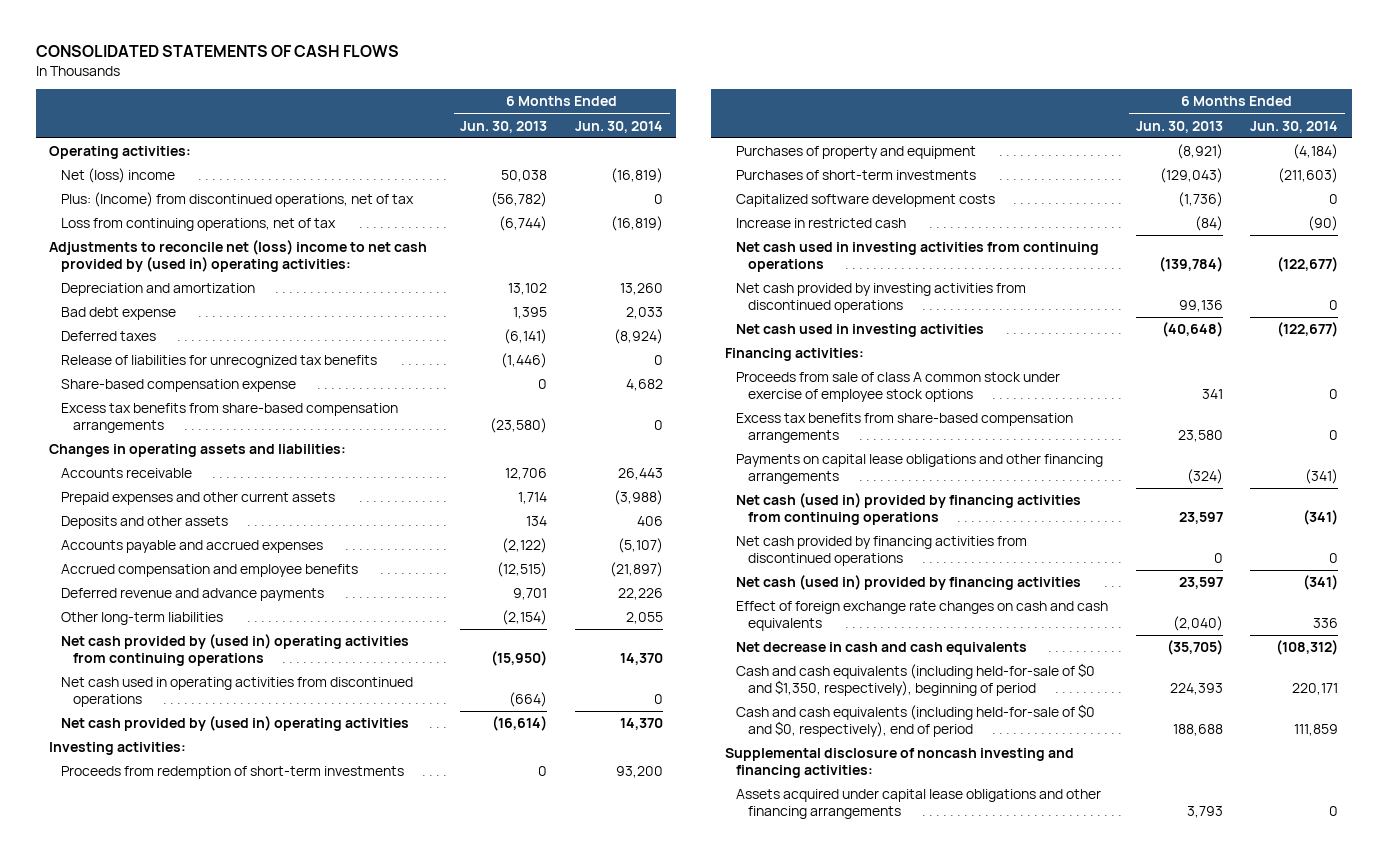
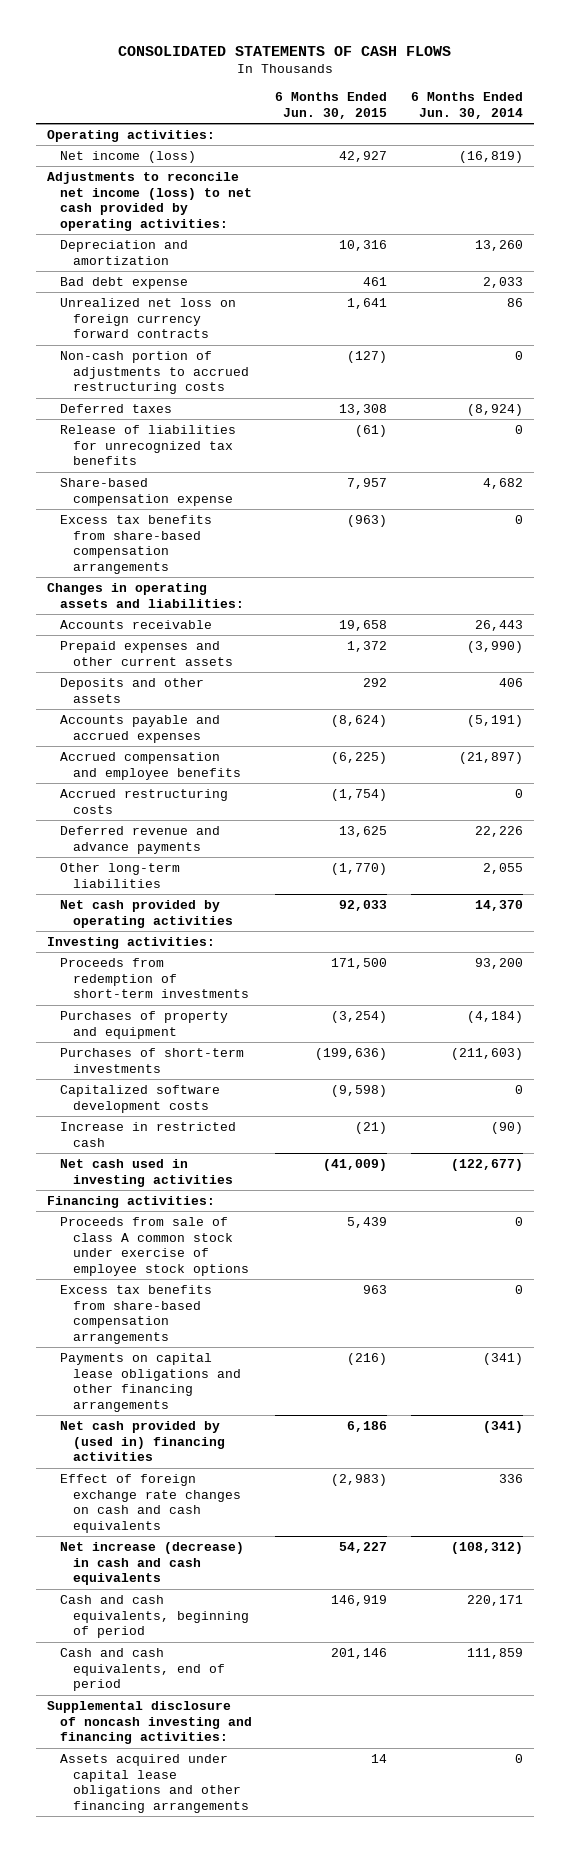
[460,120,548,133] Jun. 30, 2013 -> none
none -> [275,92,388,120] 6 Months Ended Jun. 30, 2015
[61,192,415,208] Plus: (Income) from discontinued operations, net of tax -> none
[61,218,337,232] Loss from continuing operations, net of tax -> none
[61,168,176,184] Net (loss) income -> [60,150,197,163] Net income (loss)
[49,240,428,272] Adjustments to reconcile net (loss) income to net cash provided by (used in) operating activities: -> [47,171,253,232] Adjustments to reconcile net income (loss) to net cash provided by operating activities:
none -> [60,297,237,339] Unrealized net loss on foreign currency forward contracts
none -> [60,350,250,395] Non-cash portion of adjustments to accrued restructuring costs
[613,490,663,506] (3,988) -> [466,640,523,653] (3,990)
[617,538,663,554] (5,107) -> [466,714,523,727] (5,191)
none -> [60,788,229,814] Accrued restructuring costs
[61,677,414,707] Net cash used in operating activities from discontinued operations -> none
[61,716,410,732] Net cash provided by (used in) operating activities -> none
[61,634,410,666] Net cash provided by (used in) operating activities from continuing operations -> [60,899,234,928] Net cash provided by operating activities
[736,242,1100,272] Net cash used in investing activities from continuing operations -> none
[736,283,1027,313] Net cash provided by investing activities from discontinued operations -> none
[736,536,1028,566] Net cash provided by financing activities from discontinued operations -> none
[736,575,1082,591] Net cash (used in) provided by financing activities -> none
[736,493,1082,525] Net cash (used in) provided by financing activities from continuing operations -> [60,1420,226,1462] Net cash provided by (used in) financing activities
[736,642,1028,656] Net decrease in cash and cash equivalents -> [60,1541,245,1586] Net increase (decrease) in cash and cash equivalents
[736,663,1096,696] Cash and cash equivalents (including held-for-sale of $0 and $1,350, respectively), beginning of period -> [60,1594,250,1639] Cash and cash equivalents, beginning of period
[736,704,1096,737] Cash and cash equivalents (including held-for-sale of $0 and $0, respectively), end of period -> [60,1647,226,1692] Cash and cash equivalents, end of period

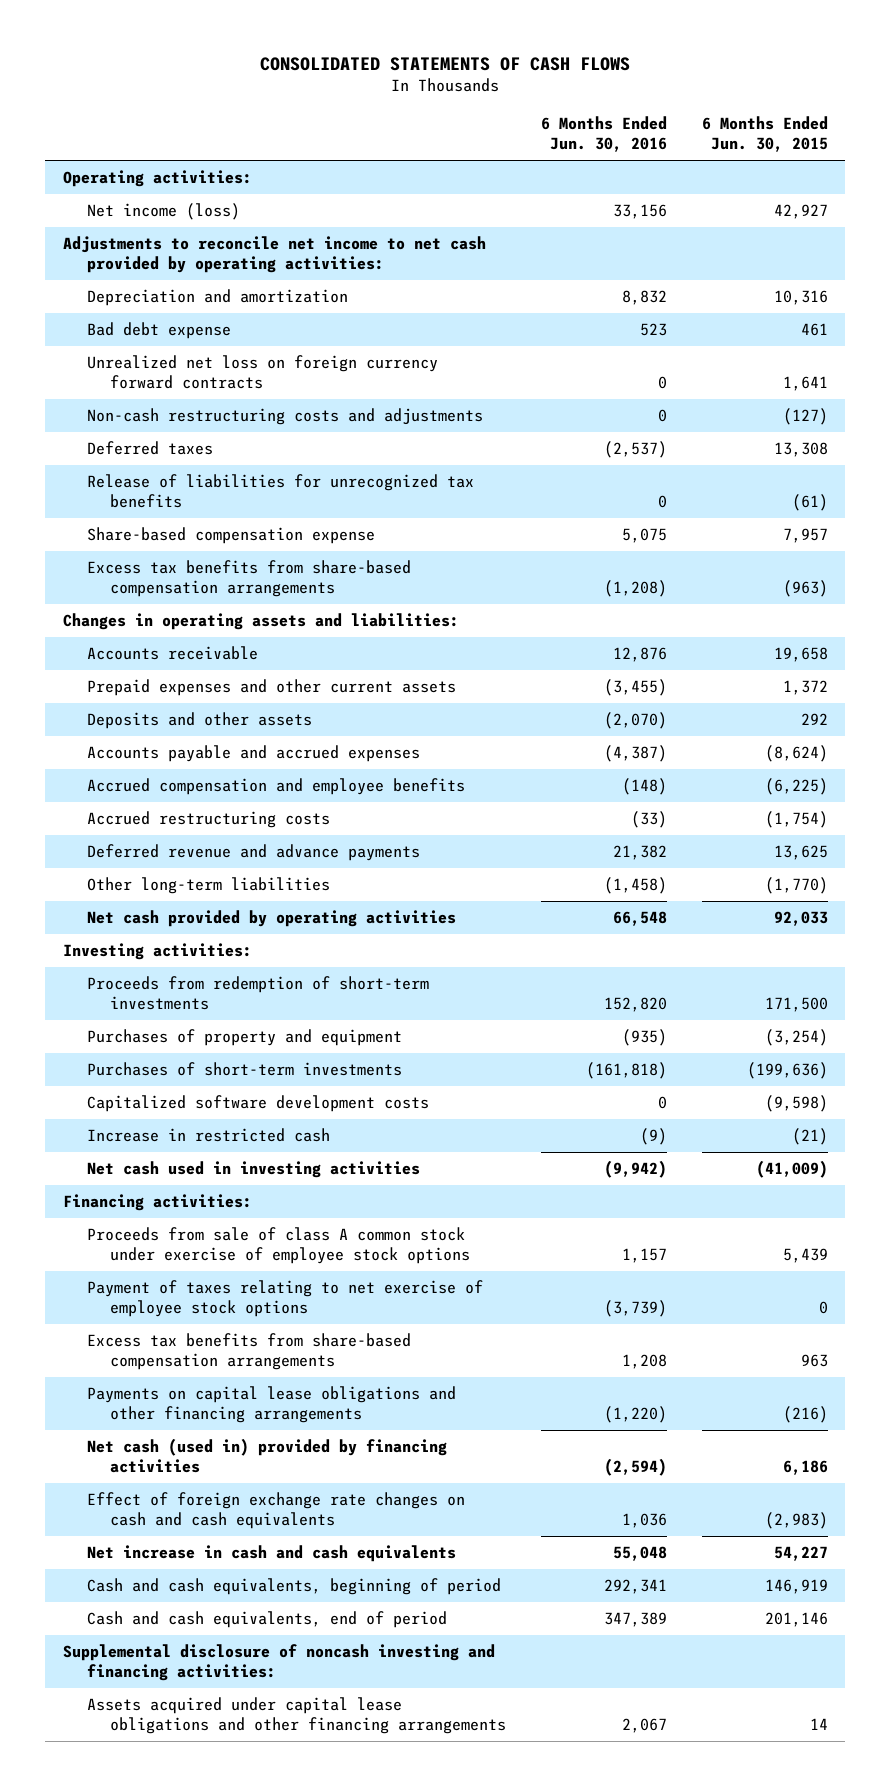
[410,92,523,120] 6 Months Ended Jun. 30, 2014 -> none
none -> [541,116,668,153] 6 Months Ended Jun. 30, 2016
[47,171,253,232] Adjustments to reconcile net income (loss) to net cash provided by operating activities: -> [62,235,486,274] Adjustments to reconcile net income to net cash provided by operating activities:
[60,350,250,395] Non-cash portion of adjustments to accrued restructuring costs -> [86,407,483,425] Non-cash restructuring costs and adjustments
none -> [86,1279,483,1318] Payment of taxes relating to net exercise of employee stock options
[60,1420,226,1462] Net cash provided by (used in) financing activities -> [86,1437,447,1474] Net cash (used in) provided by financing activities
[60,1541,245,1586] Net increase (decrease) in cash and cash equivalents -> [86,1544,456,1562] Net increase in cash and cash equivalents

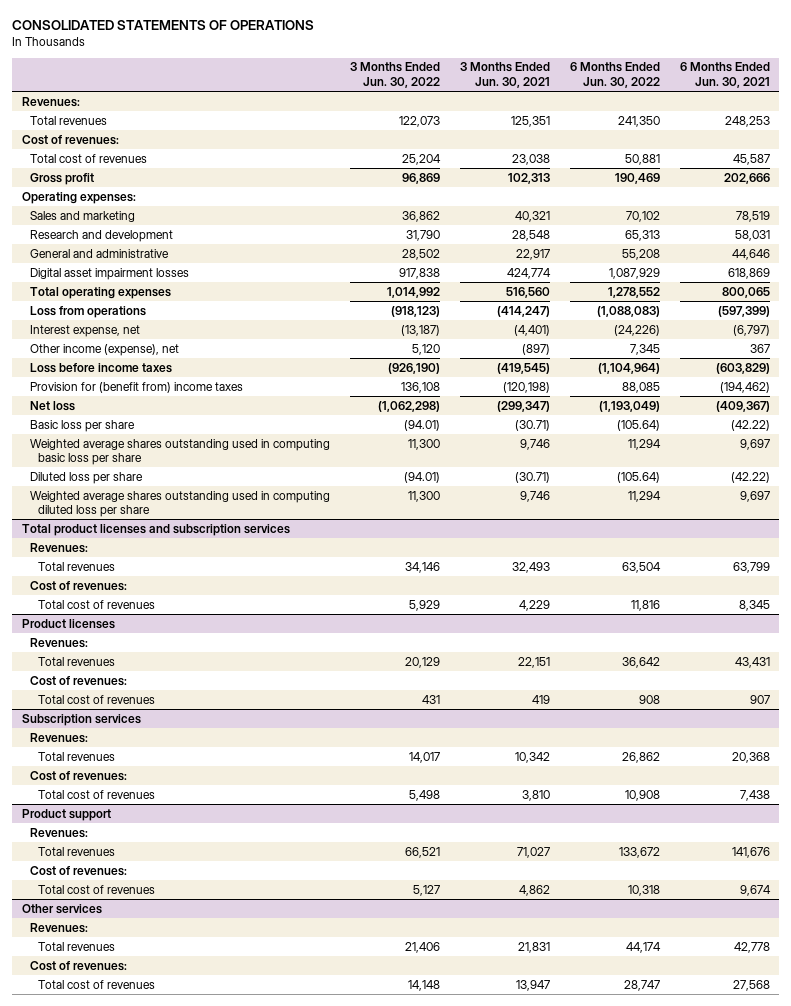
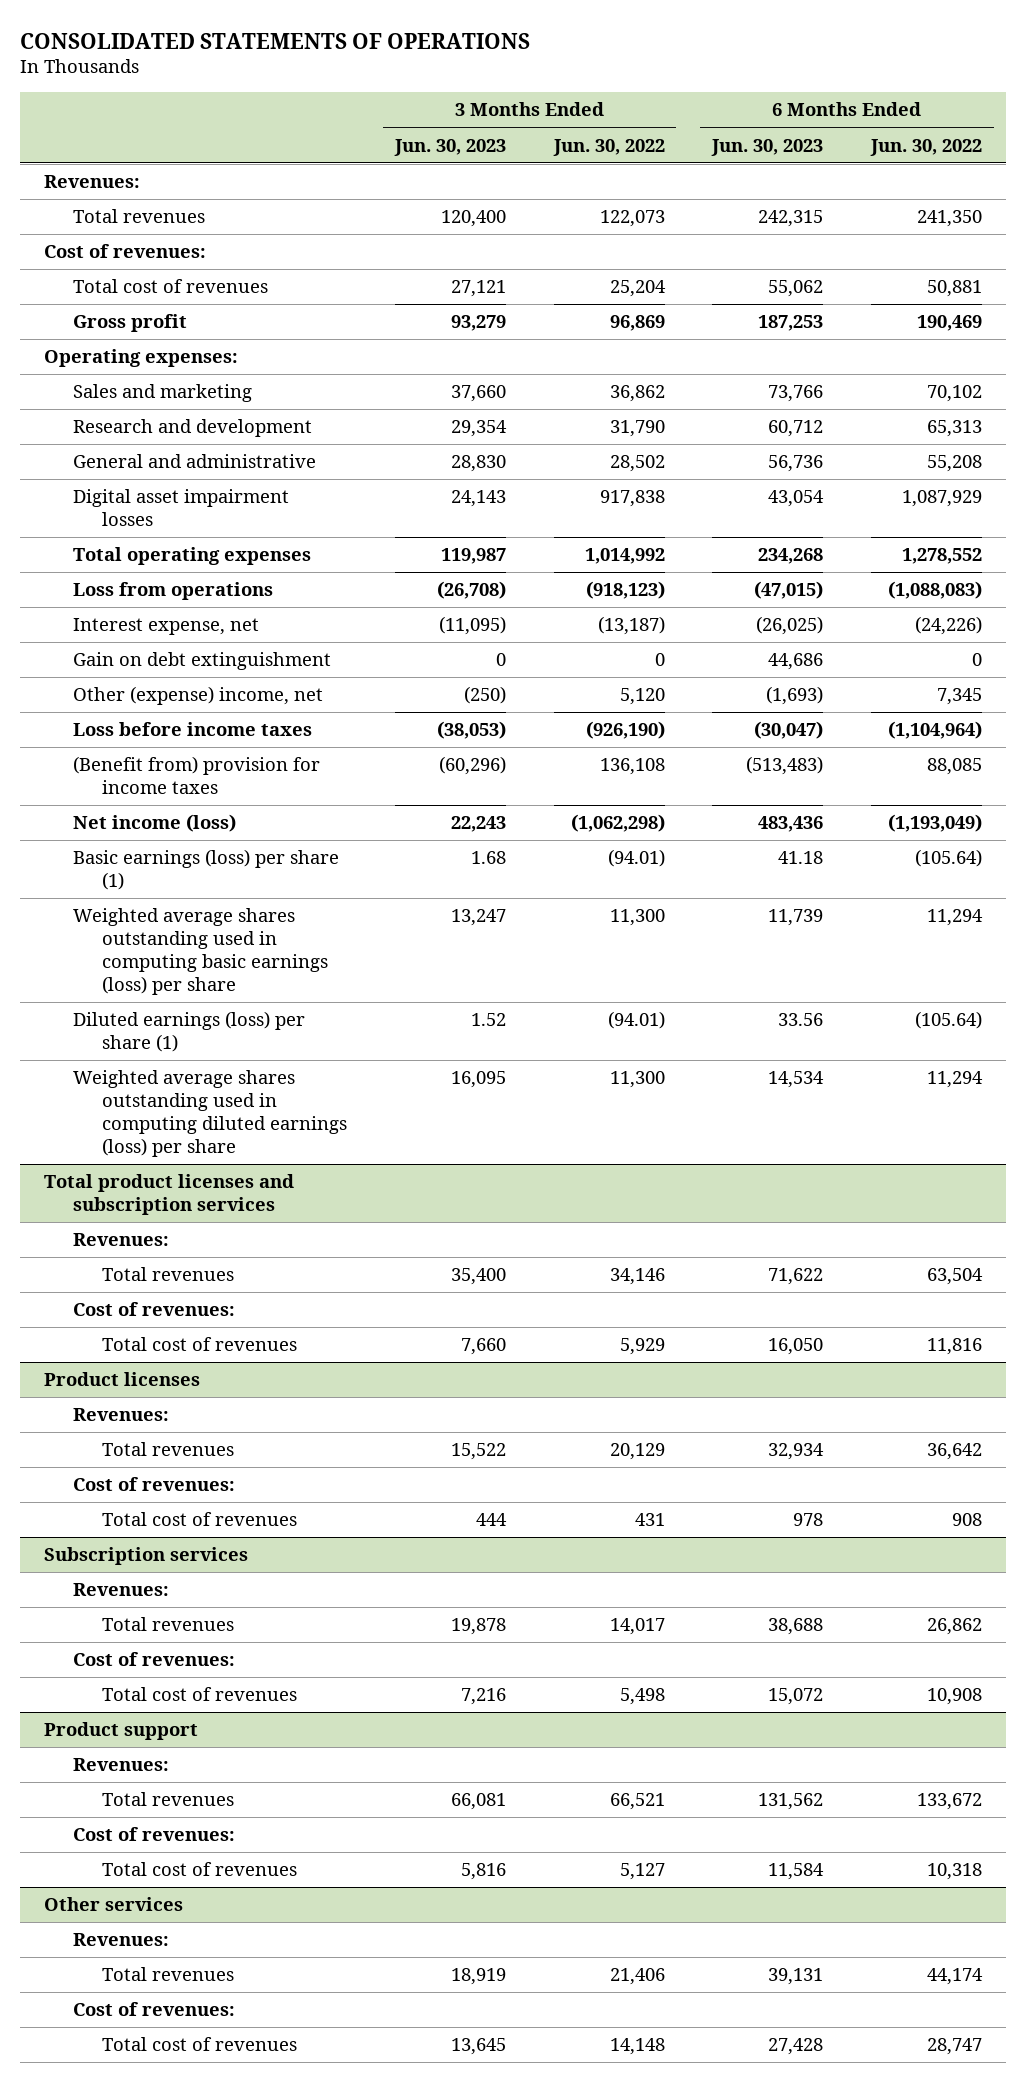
[459,62,550,89] 3 Months Ended Jun. 30, 2021 -> none
[679,62,770,89] 6 Months Ended Jun. 30, 2021 -> none
none -> [394,138,507,156] Jun. 30, 2023
none -> [711,138,824,156] Jun. 30, 2023
none -> [73,652,332,671] Gain on debt extinguishment
[29,343,179,356] Other income (expense), net -> [73,686,324,706] Other (expense) income, net
[29,381,243,393] Provision for (benefit from) income taxes -> [73,756,321,795] (Benefit from) provision for income taxes
[29,400,75,411] Net loss -> [73,814,237,833] Net income (loss)
[29,419,135,432] Basic loss per share -> [73,849,340,891] Basic earnings (loss) per share (1)
[29,438,330,466] Weighted average shares outstanding used in computing basic loss per share -> [73,908,329,995] Weighted average shares outstanding used in computing basic earnings (loss) per share
[29,471,143,484] Diluted loss per share -> [73,1011,306,1053] Diluted earnings (loss) per share (1)
[29,490,330,518] Weighted average shares outstanding used in computing diluted loss per share -> [73,1070,348,1157] Weighted average shares outstanding used in computing diluted earnings (loss) per share

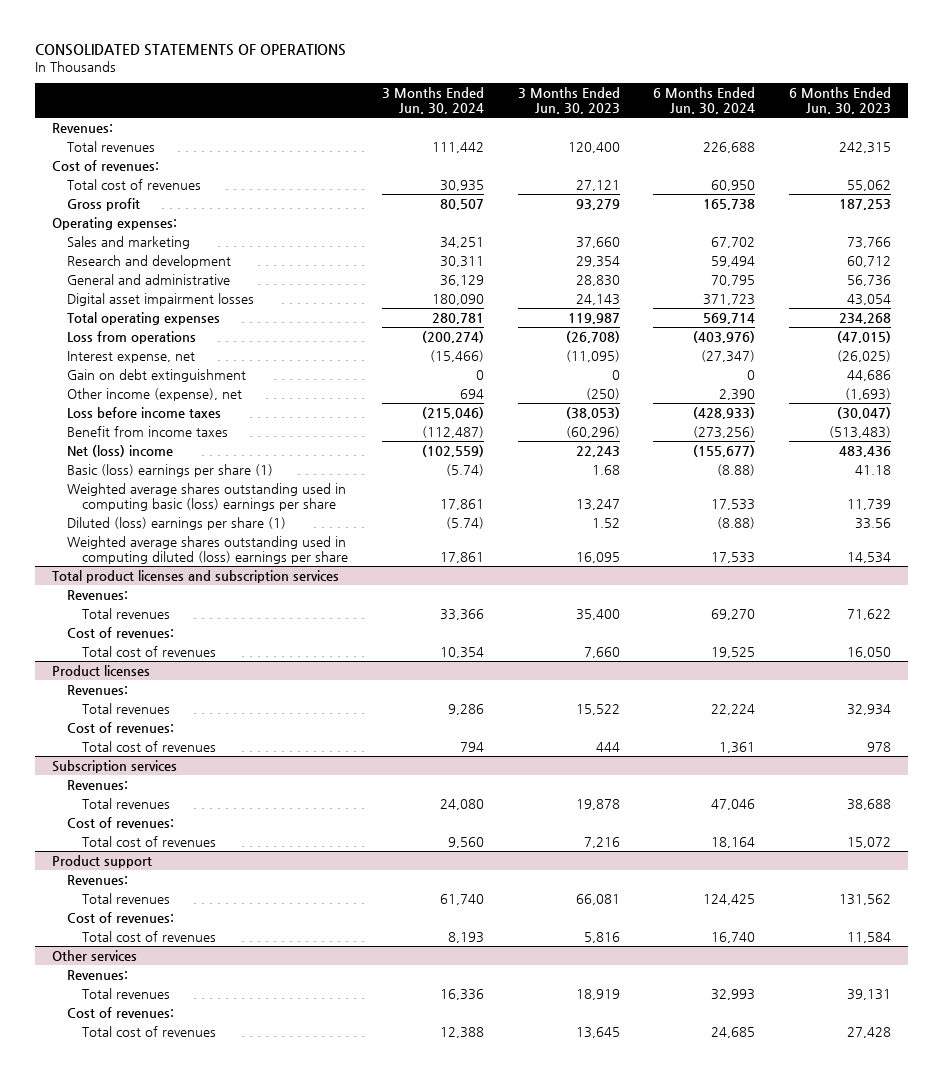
[552,138,665,156] Jun. 30, 2022 -> none
[869,138,982,156] Jun. 30, 2022 -> none
none -> [381,87,484,115] 3 Months Ended Jun. 30, 2024
none -> [653,87,756,115] 6 Months Ended Jun. 30, 2024
[73,686,324,706] Other (expense) income, net -> [67,387,243,401] Other income (expense), net
[73,756,321,795] (Benefit from) provision for income taxes -> [67,425,229,437] Benefit from income taxes
[73,814,237,833] Net income (loss) -> [67,444,174,457] Net (loss) income
[73,849,340,891] Basic earnings (loss) per share (1) -> [67,463,274,477] Basic (loss) earnings per share (1)
[73,908,329,995] Weighted average shares outstanding used in computing basic earnings (loss) per share -> [67,482,347,511] Weighted average shares outstanding used in computing basic (loss) earnings per share
[73,1011,306,1053] Diluted earnings (loss) per share (1) -> [67,516,287,530] Diluted (loss) earnings per share (1)
[73,1070,348,1157] Weighted average shares outstanding used in computing diluted earnings (loss) per share -> [67,535,349,564] Weighted average shares outstanding used in computing diluted (loss) earnings per share

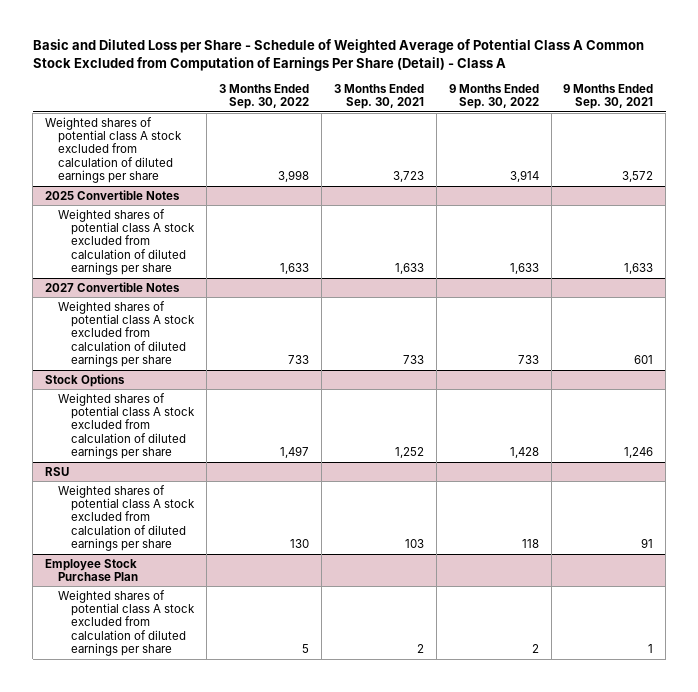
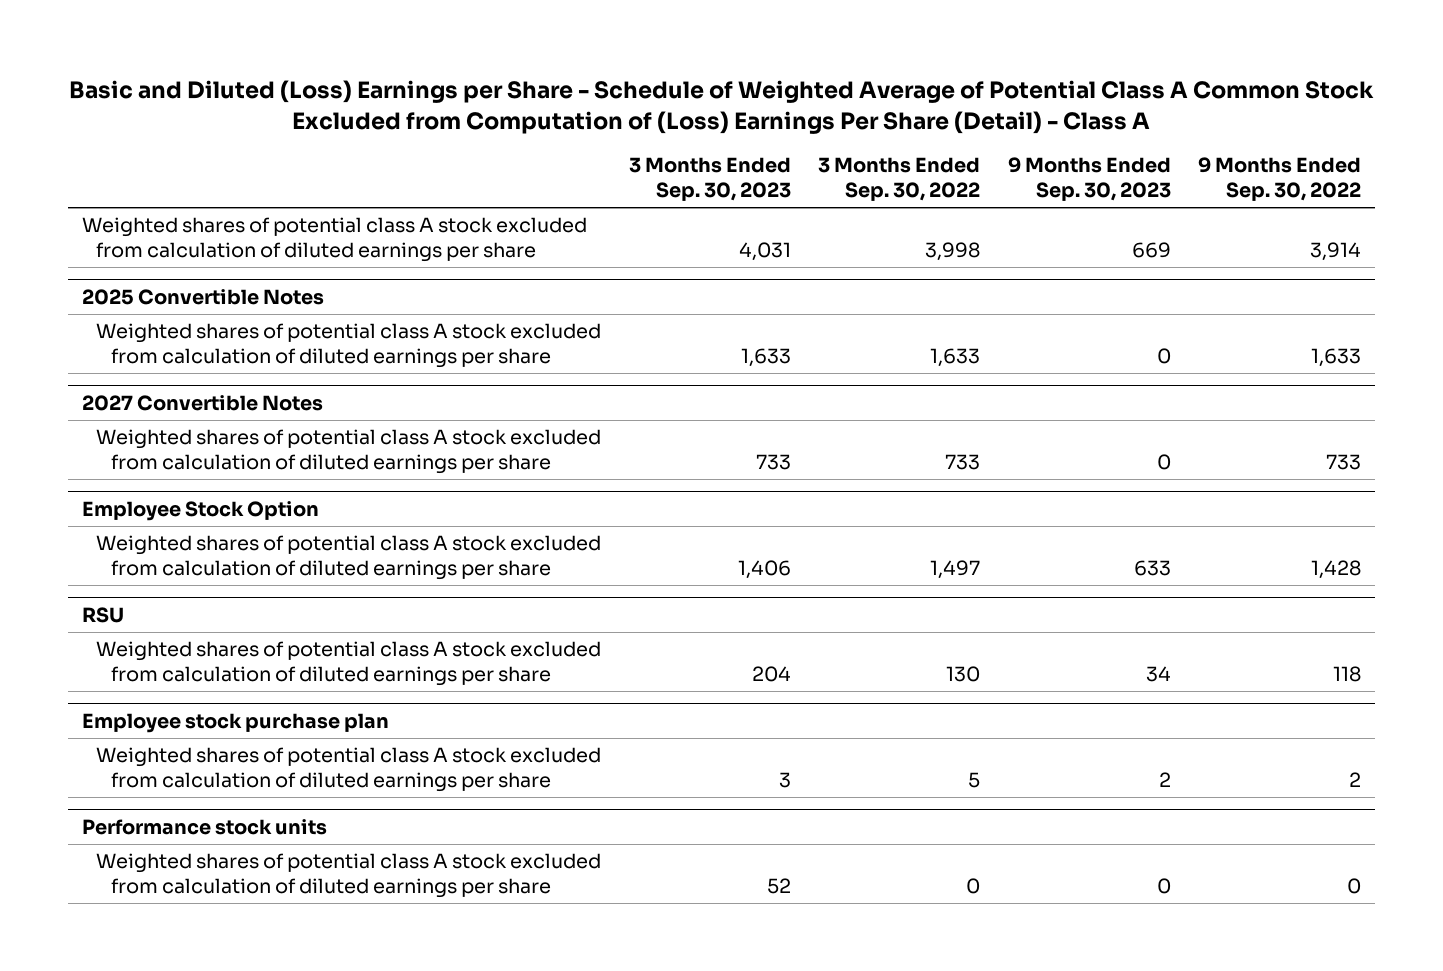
[32,39,644,71] Basic and Diluted Loss per Share - Schedule of Weighted Average of Potential Class A Common Stock Excluded from Computation of Earnings Per Share (Detail) - Class A -> [69,80,1375,134] Basic and Diluted (Loss) Earnings per Share - Schedule of Weighted Average of Potential Class A Common Stock Excluded from Computation of (Loss) Earnings Per Share (Detail) - Class A
[333,83,424,110] 3 Months Ended Sep. 30, 2021 -> none
[563,83,654,110] 9 Months Ended Sep. 30, 2021 -> none
none -> [628,157,791,202] 3 Months Ended Sep. 30, 2023
none -> [1007,157,1171,202] 9 Months Ended Sep. 30, 2023
[44,373,125,387] Stock Options -> [81,500,319,521] Employee Stock Option
[44,558,139,582] Employee Stock Purchase Plan -> [81,712,389,733] Employee stock purchase plan
none -> [81,818,327,835] Performance stock units
none -> [96,853,602,899] Weighted shares of potential class A stock excluded from calculation of diluted earnings per share

